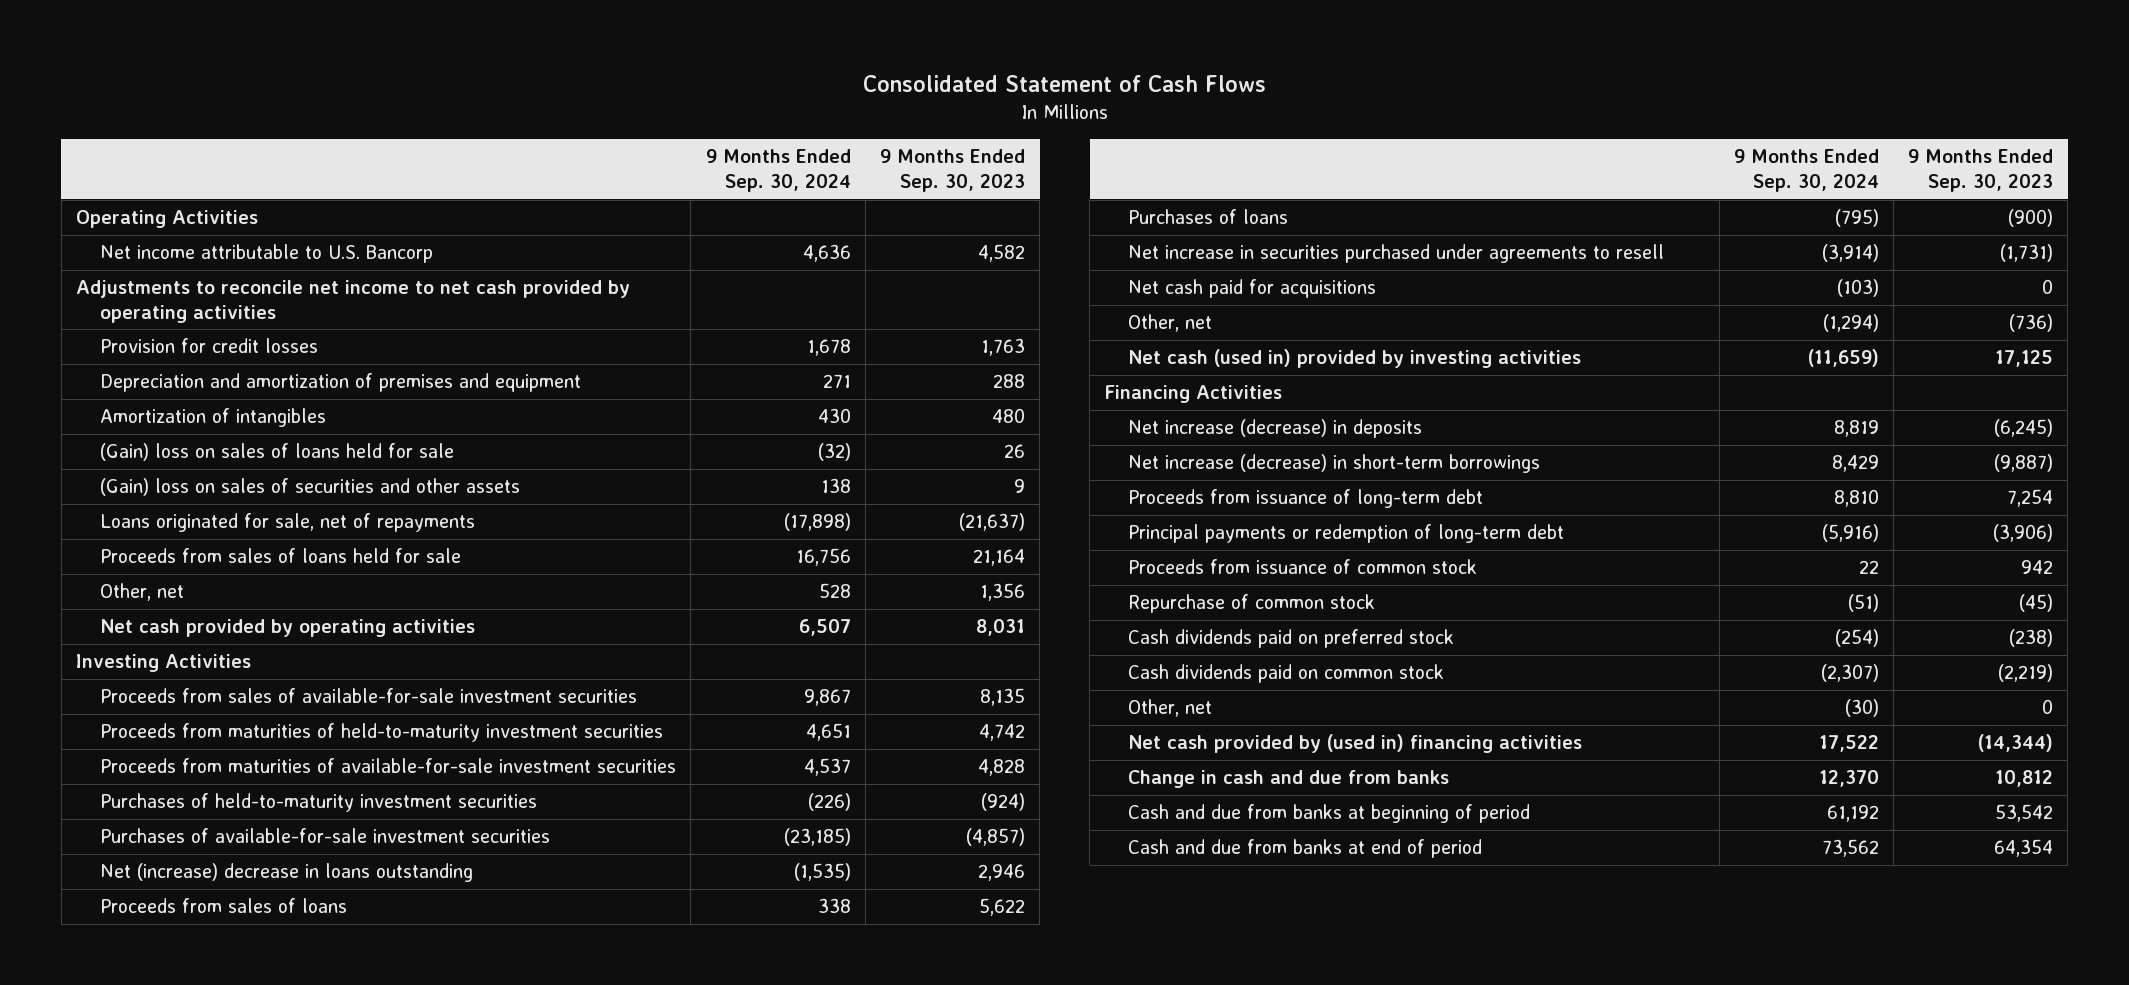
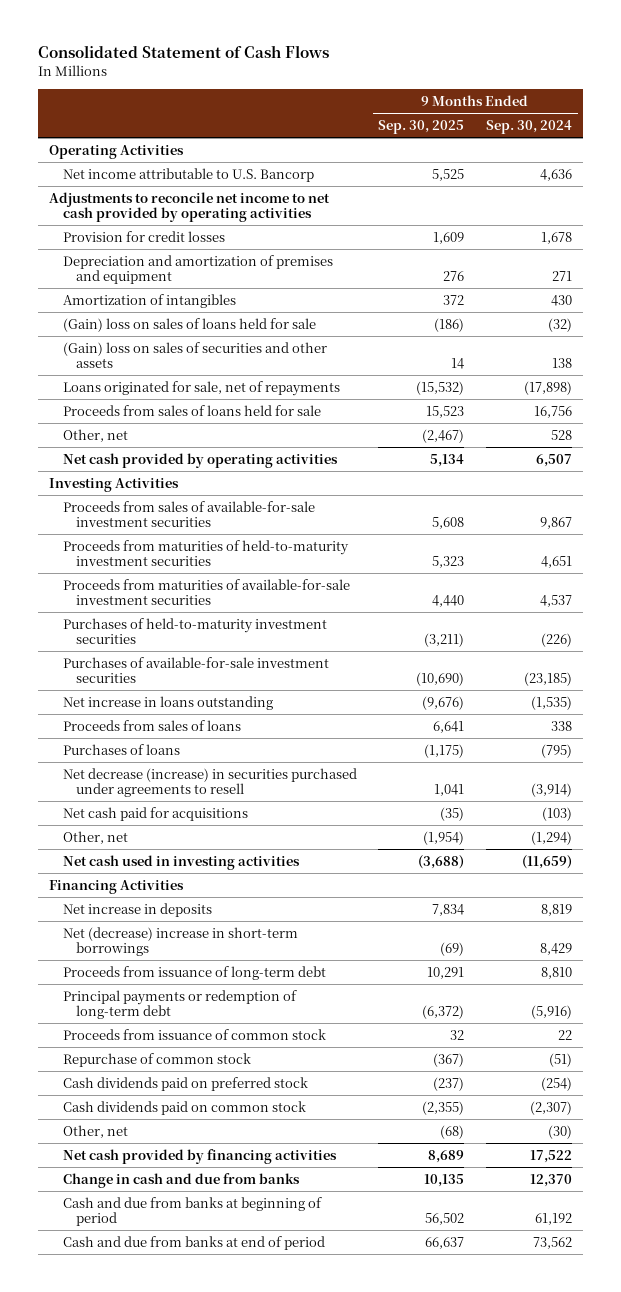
[879,149,1025,193] 9 Months Ended Sep. 30, 2023 -> none
none -> [378,120,465,135] Sep. 30, 2025
[100,863,474,883] Net (increase) decrease in loans outstanding -> [62,695,273,710] Net increase in loans outstanding
[1128,244,1665,264] Net increase in securities purchased under agreements to resell -> [62,767,357,798] Net decrease (increase) in securities purchased under agreements to resell
[1128,349,1582,369] Net cash (used in) provided by investing activities -> [62,854,300,870] Net cash used in investing activities
[1128,419,1423,439] Net increase (decrease) in deposits -> [62,902,212,917] Net increase in deposits
[1128,454,1541,474] Net increase (decrease) in short-term borrowings -> [62,926,298,957] Net (decrease) increase in short-term borrowings
[1128,734,1583,754] Net cash provided by (used in) financing activities -> [62,1148,337,1164] Net cash provided by financing activities

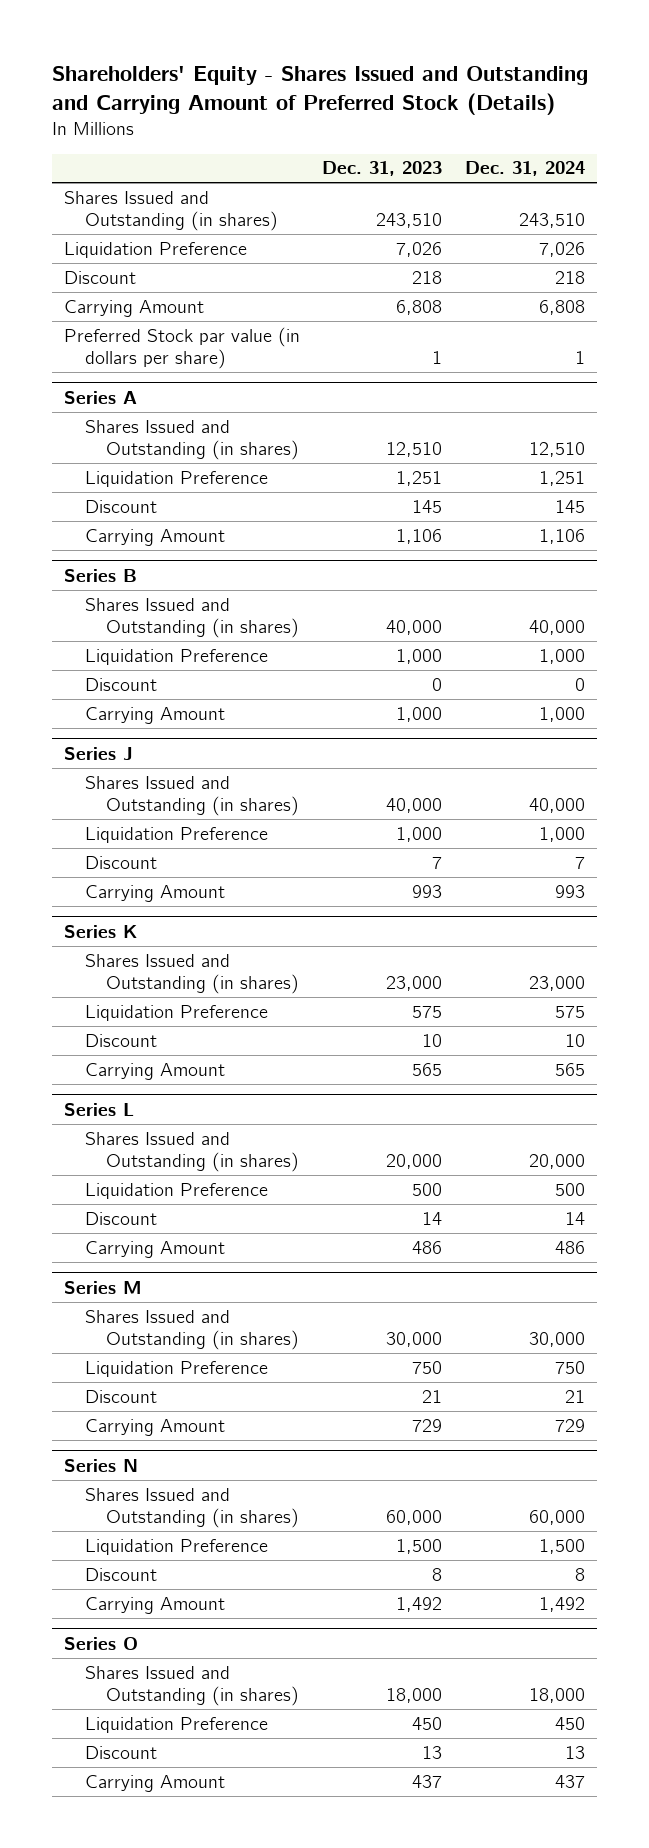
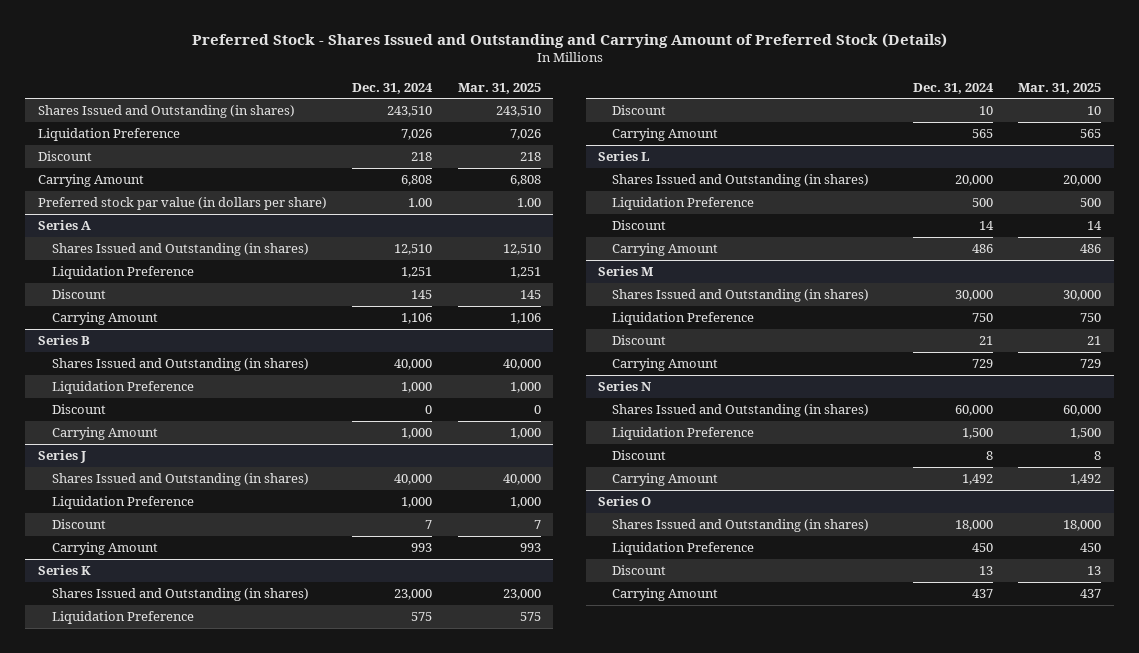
[52,66,589,115] Shareholders' Equity - Shares Issued and Outstanding and Carrying Amount of Preferred Stock (Details) -> [191,33,947,49] Preferred Stock - Shares Issued and Outstanding and Carrying Amount of Preferred Stock (Details)
[322,161,443,177] Dec. 31, 2023 -> none
none -> [457,82,541,94] Mar. 31, 2025
[63,326,300,369] Preferred Stock par value (in dollars per share) -> [37,197,327,211] Preferred stock par value (in dollars per share)
[575,350,586,364] 1 -> [408,198,433,208] 1.00

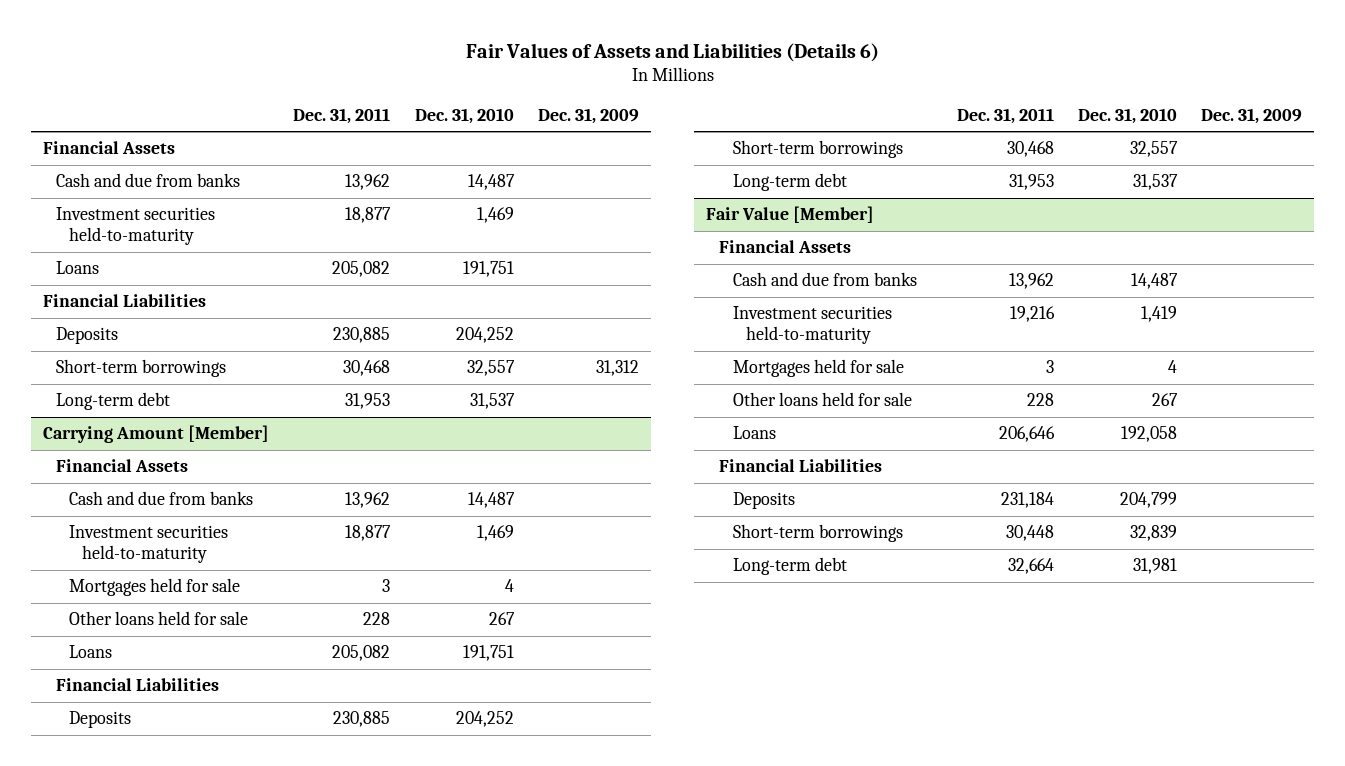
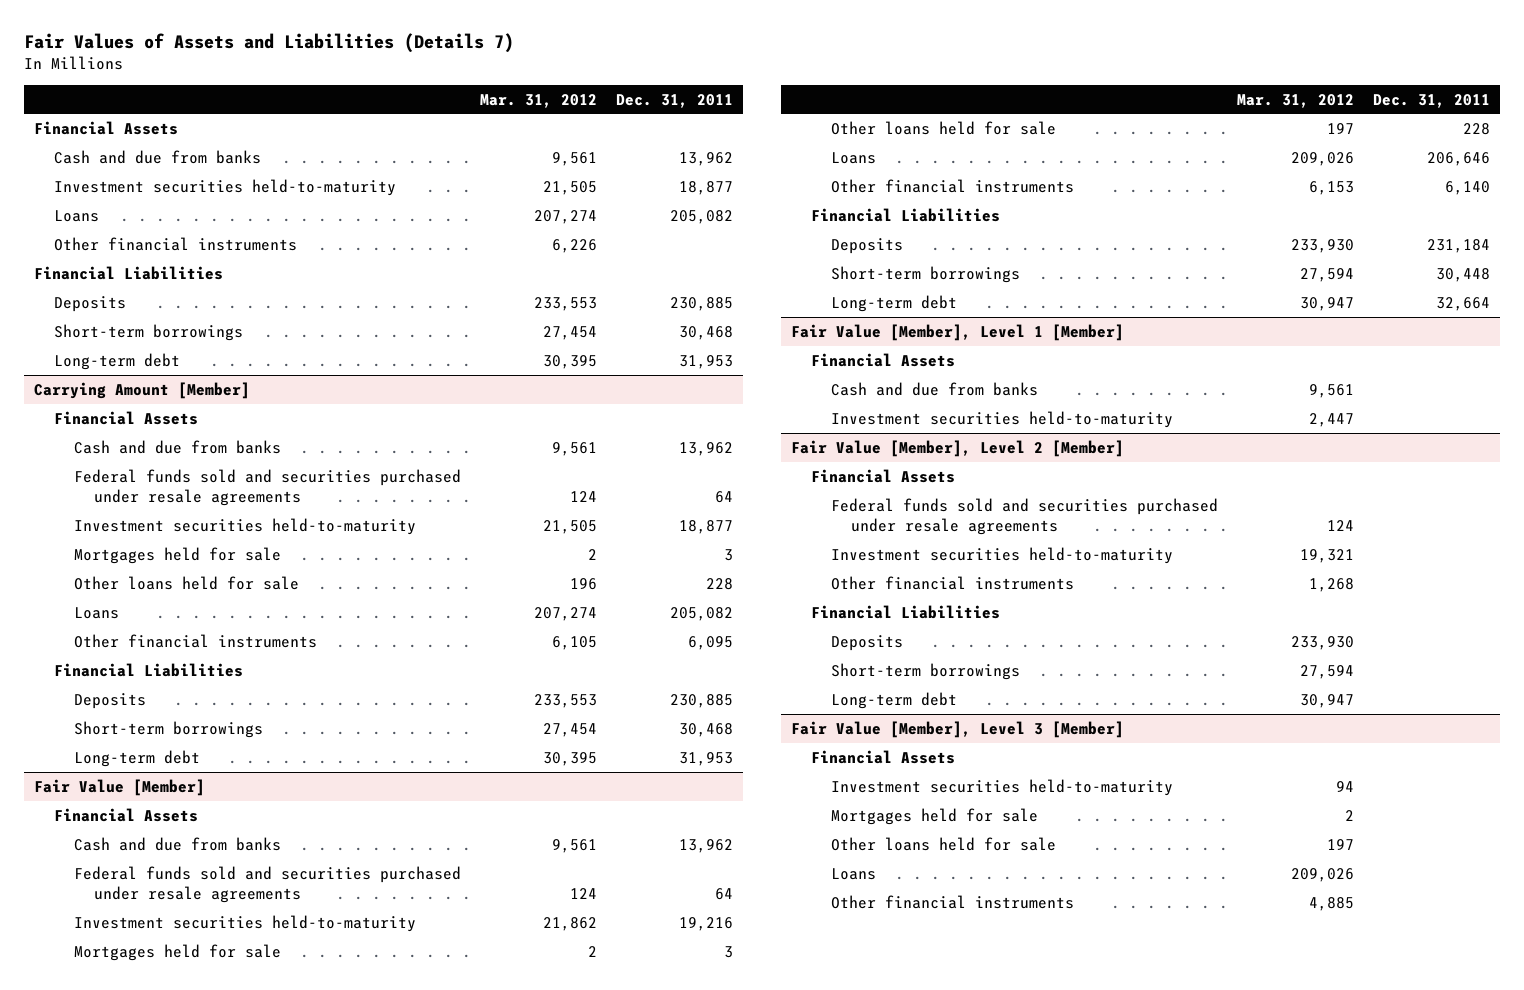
[465,43,879,63] Fair Values of Assets and Liabilities (Details 6) -> [24,33,515,54] Fair Values of Assets and Liabilities (Details 7)
[414,108,514,125] Dec. 31, 2010 -> none
[537,108,639,125] Dec. 31, 2009 -> none
none -> [480,93,598,108] Mar. 31, 2012
none -> [54,236,298,251] Other financial instruments
none -> [74,468,462,506] Federal funds sold and securities purchased under resale agreements
none -> [74,633,318,648] Other financial instruments
none -> [74,865,462,903] Federal funds sold and securities purchased under resale agreements
none -> [831,178,1075,193] Other financial instruments
none -> [791,323,1125,341] Fair Value [Member], Level 1 [Member]
none -> [811,352,956,367] Financial Assets
none -> [831,381,1039,396] Cash and due from banks
none -> [831,410,1174,428] Investment securities held-to-maturity
none -> [791,439,1125,457] Fair Value [Member], Level 2 [Member]
none -> [811,468,956,483] Financial Assets
none -> [831,497,1219,535] Federal funds sold and securities purchased under resale agreements
none -> [831,546,1174,564] Investment securities held-to-maturity
none -> [831,575,1075,590] Other financial instruments
none -> [811,604,1001,619] Financial Liabilities
none -> [831,634,904,651] Deposits
none -> [831,662,1021,680] Short-term borrowings
none -> [831,691,958,709] Long-term debt
none -> [791,720,1125,738] Fair Value [Member], Level 3 [Member]
none -> [811,749,956,764] Financial Assets
none -> [831,778,1174,796] Investment securities held-to-maturity
none -> [831,807,1039,825] Mortgages held for sale
none -> [831,836,1057,851] Other loans held for sale
none -> [831,867,877,880] Loans
none -> [831,894,1075,909] Other financial instruments

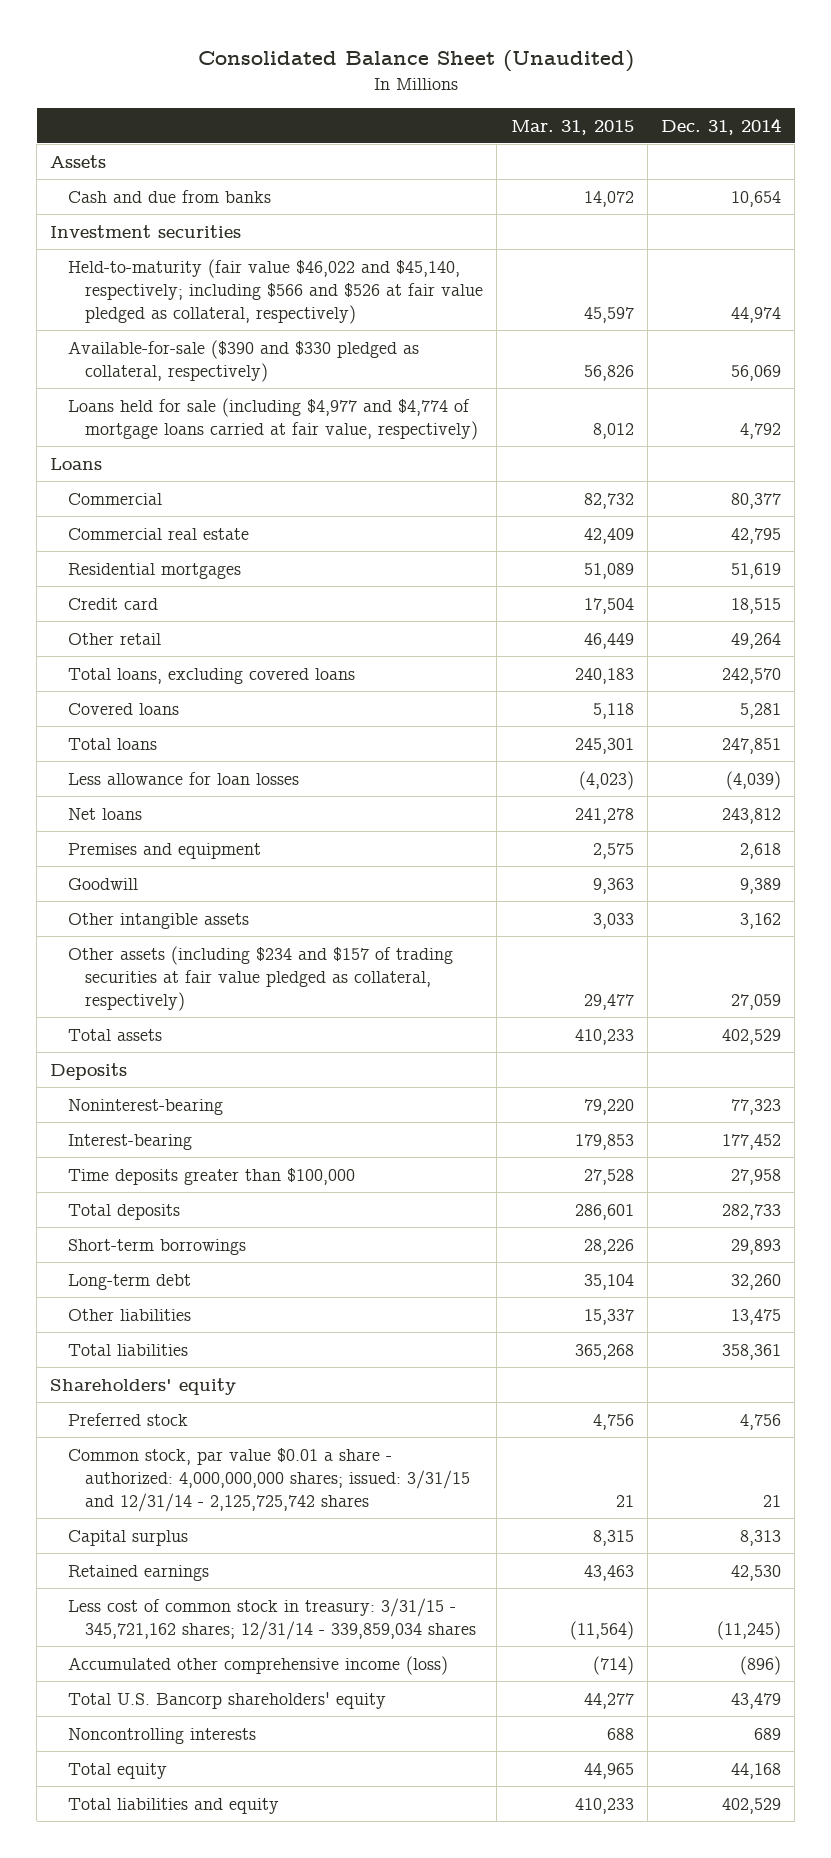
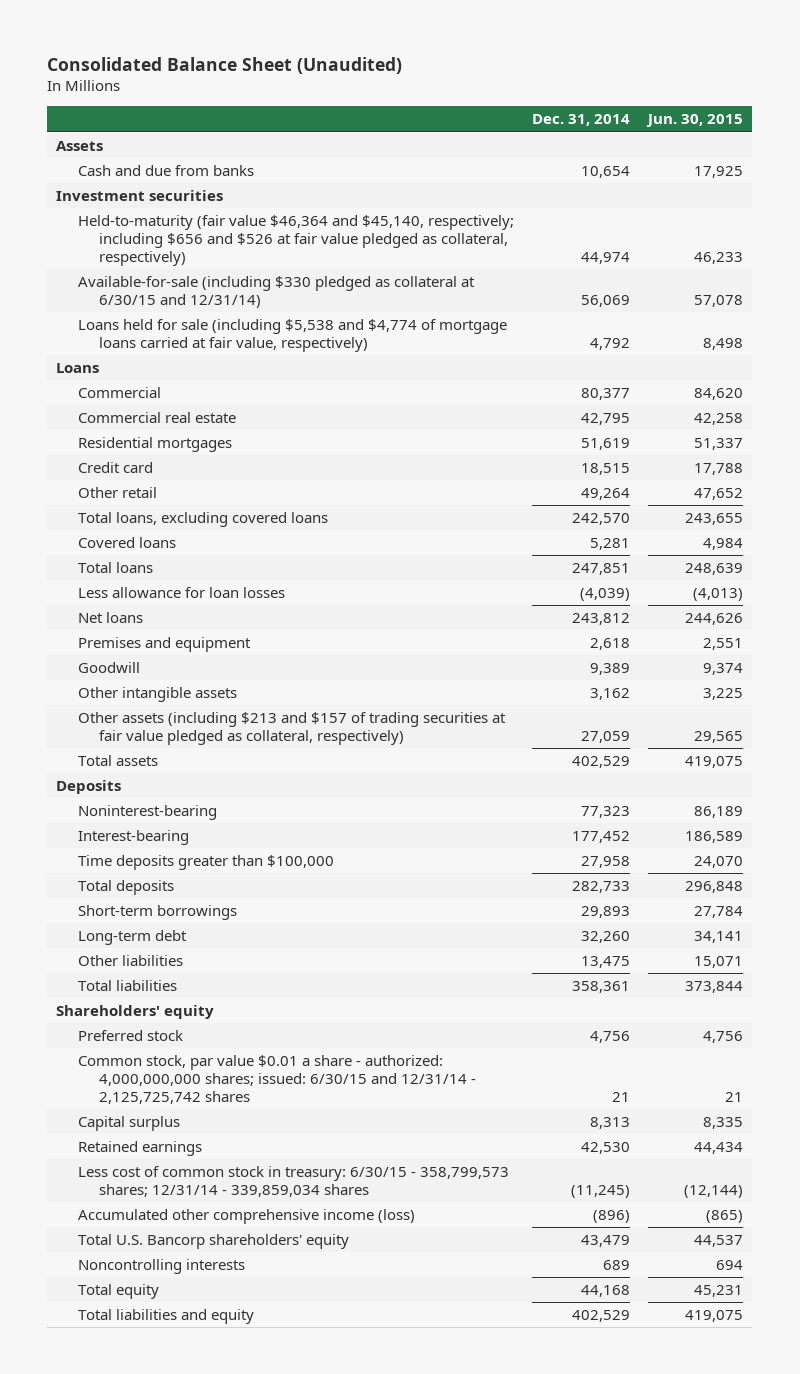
[510,119,634,135] Mar. 31, 2015 -> none
none -> [646,114,744,128] Jun. 30, 2015
[67,258,483,325] Held-to-maturity (fair value $46,022 and $45,140, respectively; including $566 and $526 at fair value pledged as collateral, respectively) -> [77,215,514,267] Held-to-maturity (fair value $46,364 and $45,140, respectively; including $656 and $526 at fair value pledged as collateral, respectively)
[67,339,419,382] Available-for-sale ($390 and $330 pledged as collateral, respectively) -> [77,276,475,309] Available-for-sale (including $330 pledged as collateral at 6/30/15 and 12/31/14)
[67,397,478,440] Loans held for sale (including $4,977 and $4,774 of mortgage loans carried at fair value, respectively) -> [77,319,507,353] Loans held for sale (including $5,538 and $4,774 of mortgage loans carried at fair value, respectively)
[67,945,453,1012] Other assets (including $234 and $157 of trading securities at fair value pledged as collateral, respectively) -> [77,712,506,746] Other assets (including $213 and $157 of trading securities at fair value pledged as collateral, respectively)
[67,1447,470,1513] Common stock, par value $0.01 a share - authorized: 4,000,000,000 shares; issued: 3/31/15 and 12/31/14 - 2,125,725,742 shares -> [77,1055,477,1105] Common stock, par value $0.01 a share - authorized: 4,000,000,000 shares; issued: 6/30/15 and 12/31/14 - 2,125,725,742 shares
[67,1597,476,1640] Less cost of common stock in treasury: 3/31/15 - 345,721,162 shares; 12/31/14 - 339,859,034 shares -> [77,1166,509,1198] Less cost of common stock in treasury: 6/30/15 - 358,799,573 shares; 12/31/14 - 339,859,034 shares

